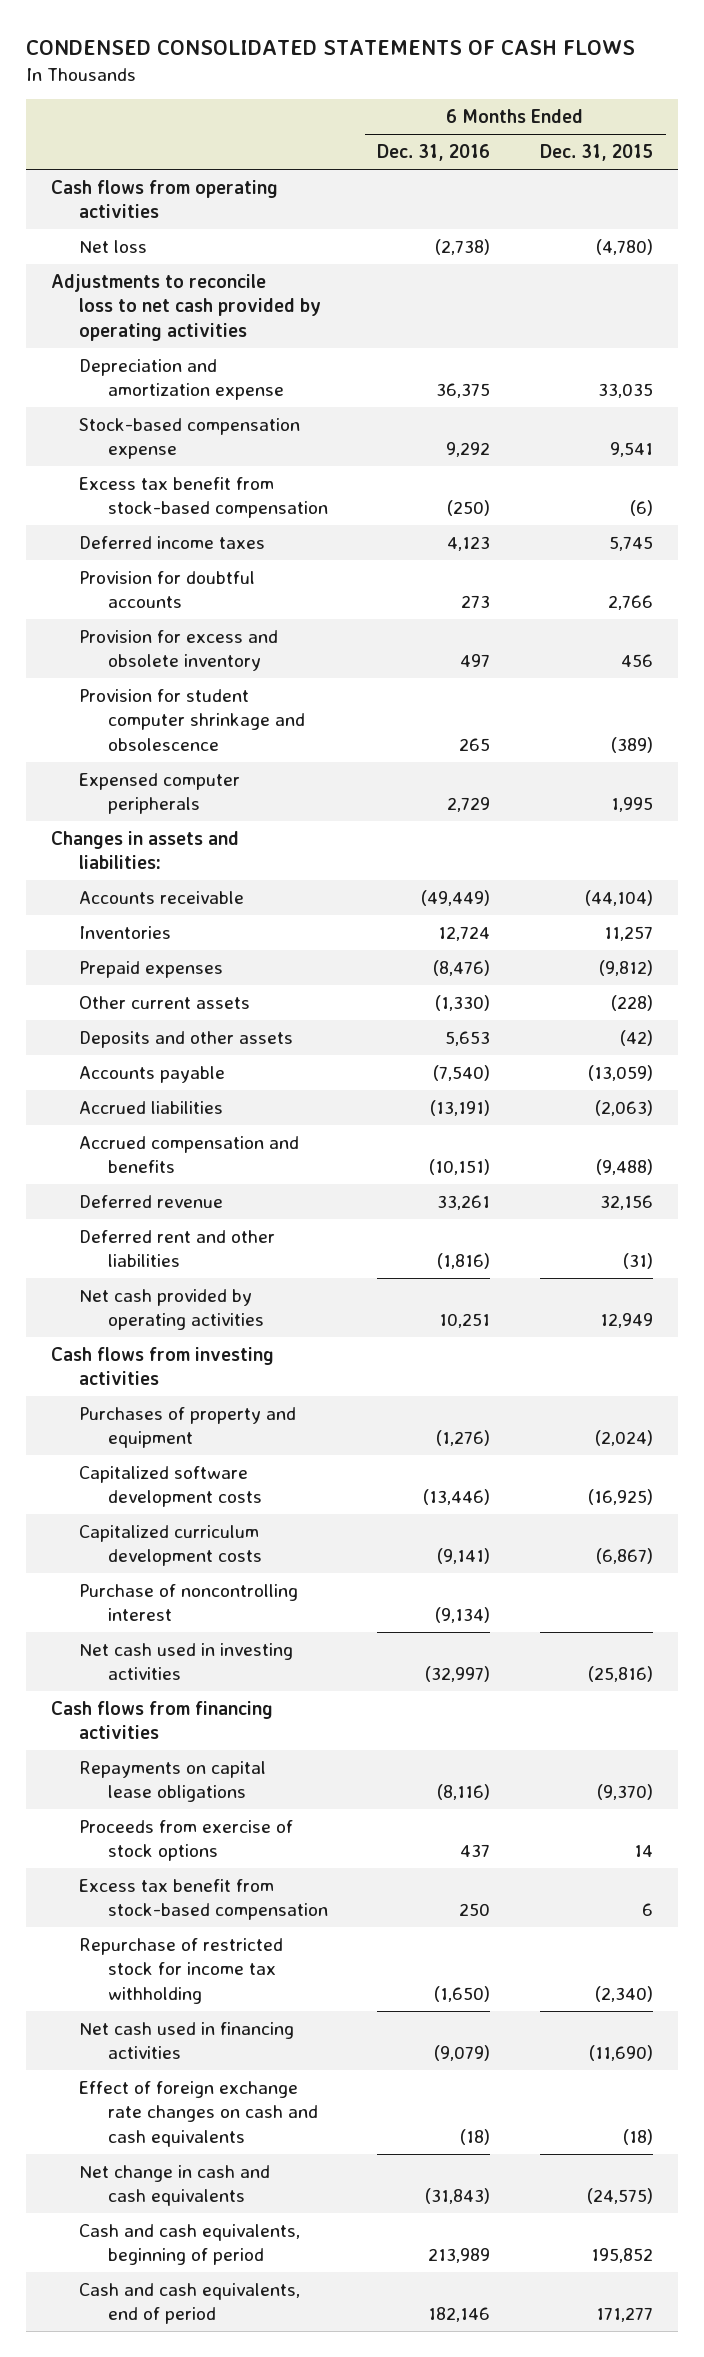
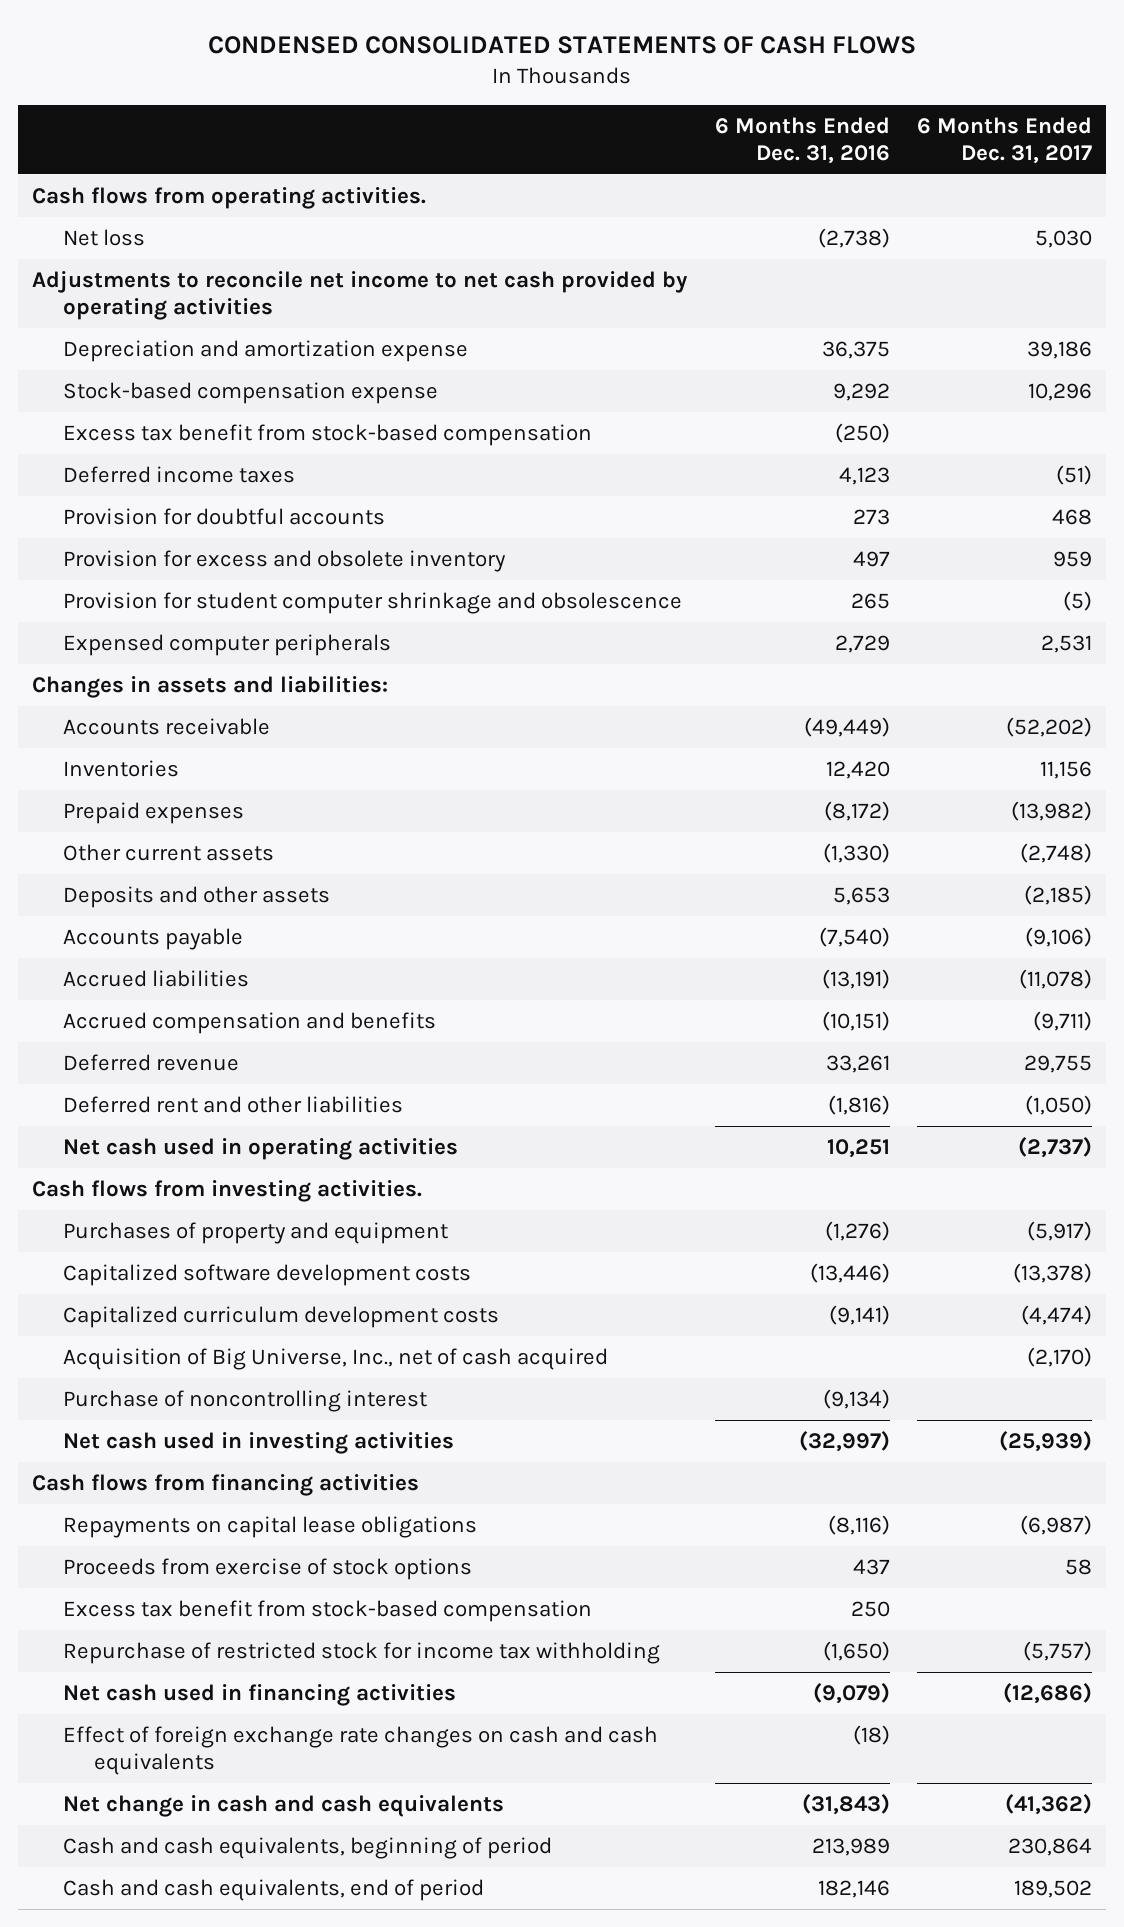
[540,144,654,162] Dec. 31, 2015 -> none
none -> [917,116,1093,164] 6 Months Ended Dec. 31, 2017
[50,179,278,219] Cash flows from operating activities -> [31,186,426,209] Cash flows from operating activities.
[50,273,322,341] Adjustments to reconcile loss to net cash provided by operating activities -> [31,270,688,320] Adjustments to reconcile net income to net cash provided by operating activities
[438,925,491,941] 12,724 -> [825,760,890,779] 12,420
[433,959,491,976] (8,476) -> [823,800,890,821] (8,172)
[79,1288,264,1331] Net cash provided by operating activities -> [62,1137,458,1160] Net cash used in operating activities
[50,1346,274,1386] Cash flows from investing activities -> [31,1179,422,1202] Cash flows from investing activities.
none -> [62,1347,608,1370] Acquisition of Big Universe, Inc., net of cash acquired

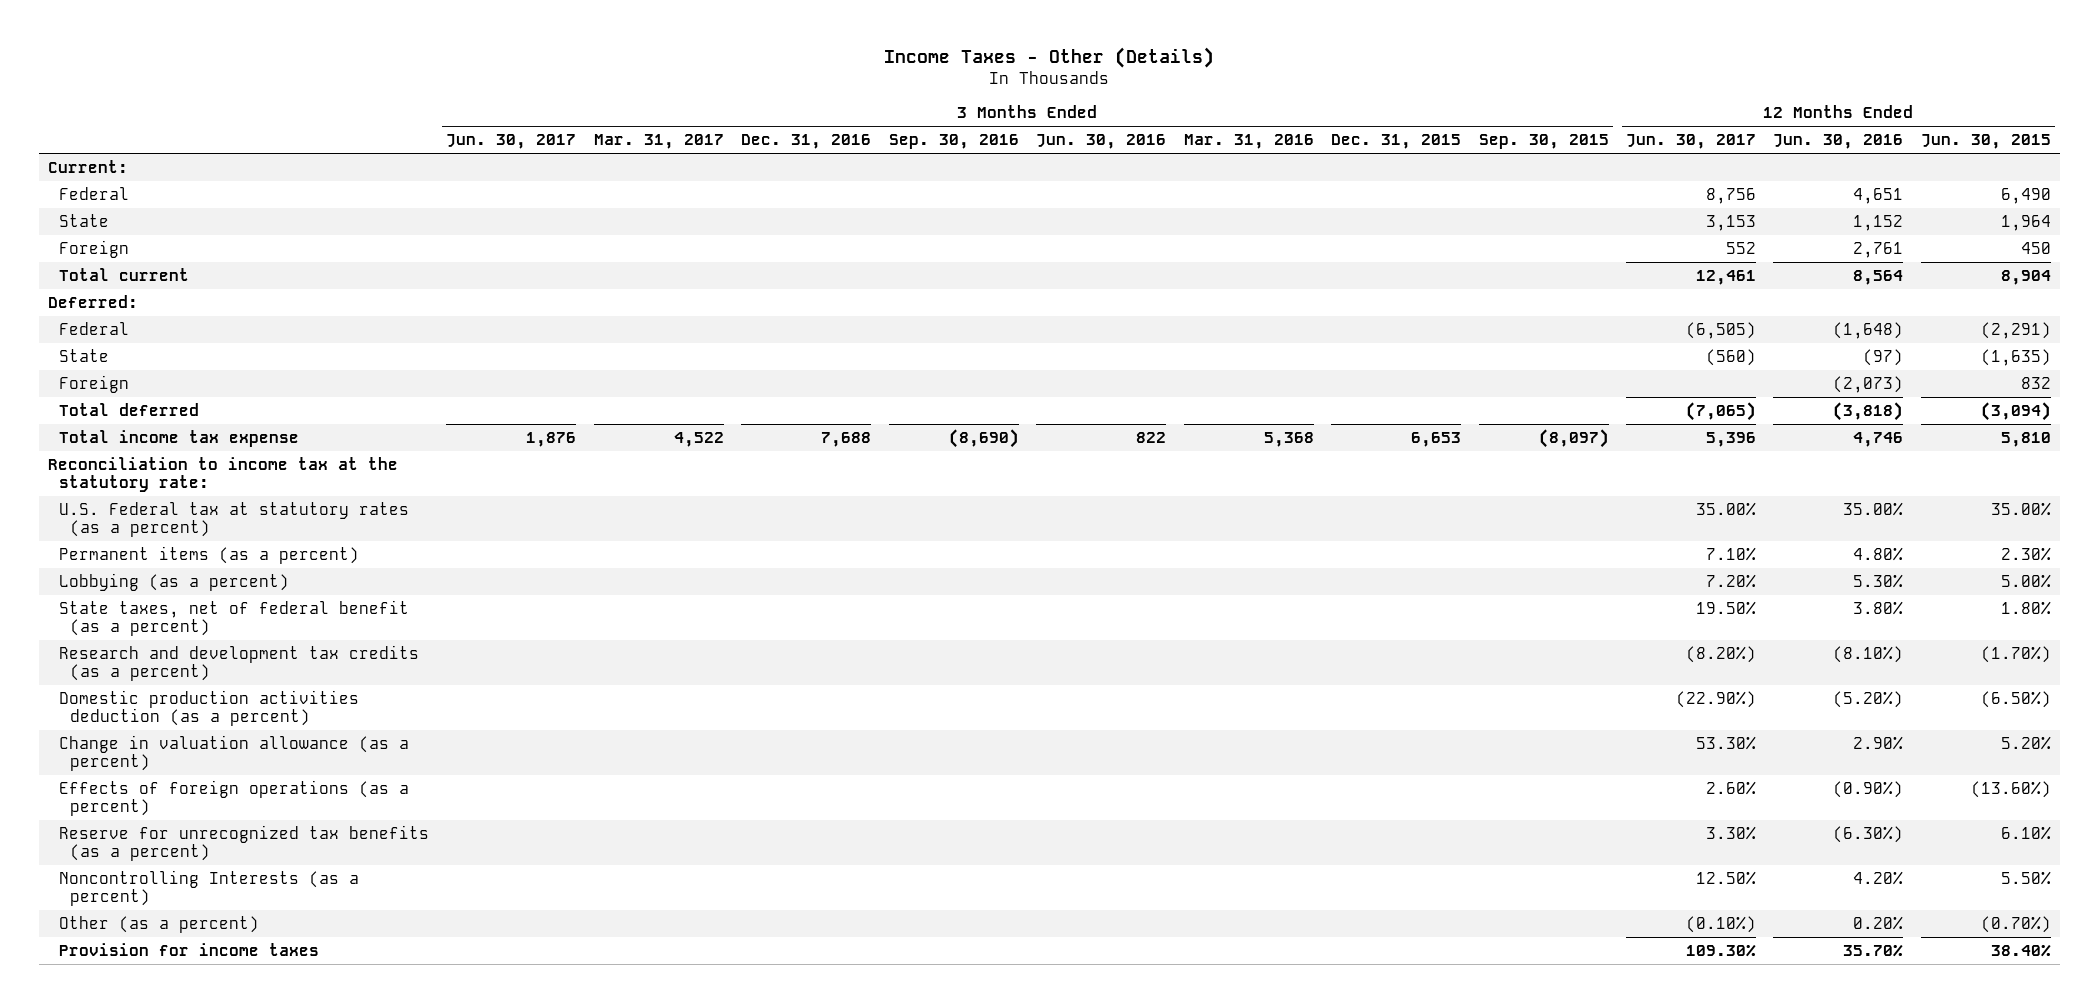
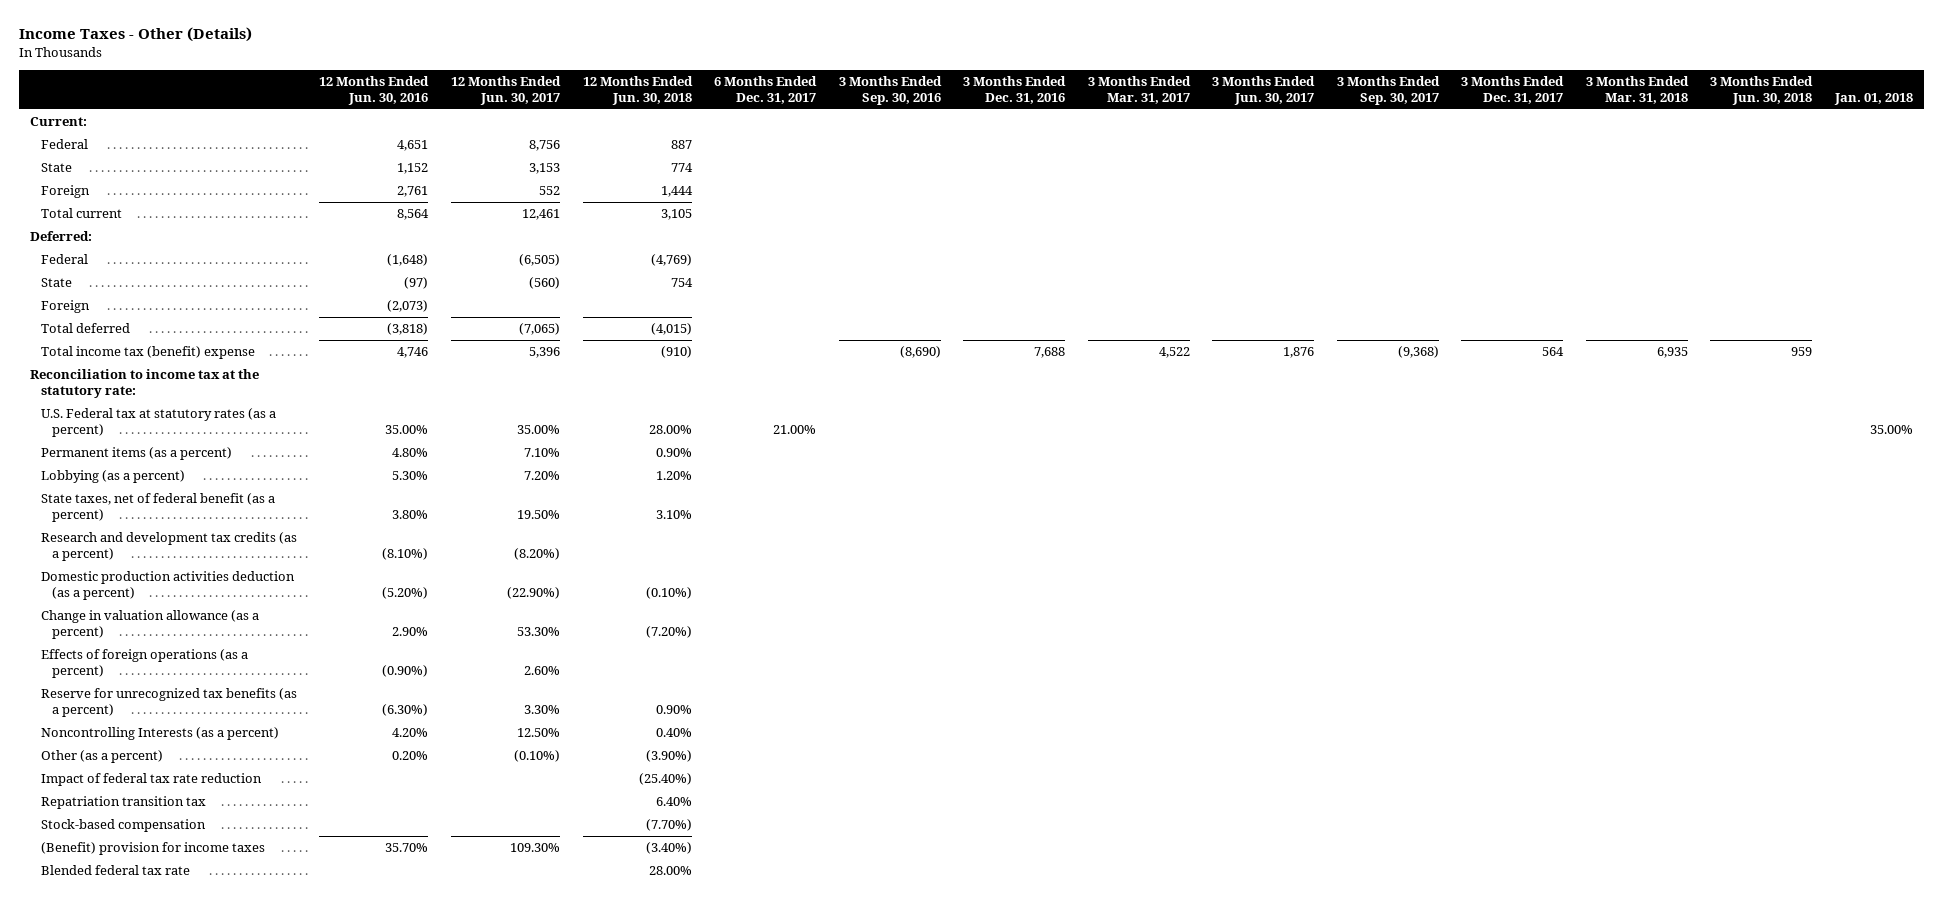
[1036,134,1167,150] Jun. 30, 2016 -> none
[1183,134,1314,150] Mar. 31, 2016 -> none
[1331,134,1462,150] Dec. 31, 2015 -> none
[1478,134,1609,150] Sep. 30, 2015 -> none
[1920,134,2051,150] Jun. 30, 2015 -> none
none -> [582,76,693,106] 12 Months Ended Jun. 30, 2018
none -> [714,76,818,105] 6 Months Ended Dec. 31, 2017
none -> [1336,76,1440,106] 3 Months Ended Sep. 30, 2017
none -> [1461,76,1565,105] 3 Months Ended Dec. 31, 2017
none -> [1585,76,1689,105] 3 Months Ended Mar. 31, 2018
none -> [1710,76,1814,106] 3 Months Ended Jun. 30, 2018
none -> [1833,93,1913,106] Jan. 01, 2018
[58,429,299,447] Total income tax expense -> [40,346,255,360] Total income tax (benefit) expense
none -> [40,773,262,787] Impact of federal tax rate reduction
none -> [40,796,206,810] Repatriation transition tax
none -> [40,819,206,833] Stock-based compensation
[58,942,319,956] Provision for income taxes -> [40,842,265,856] (Benefit) provision for income taxes
none -> [40,865,190,876] Blended federal tax rate

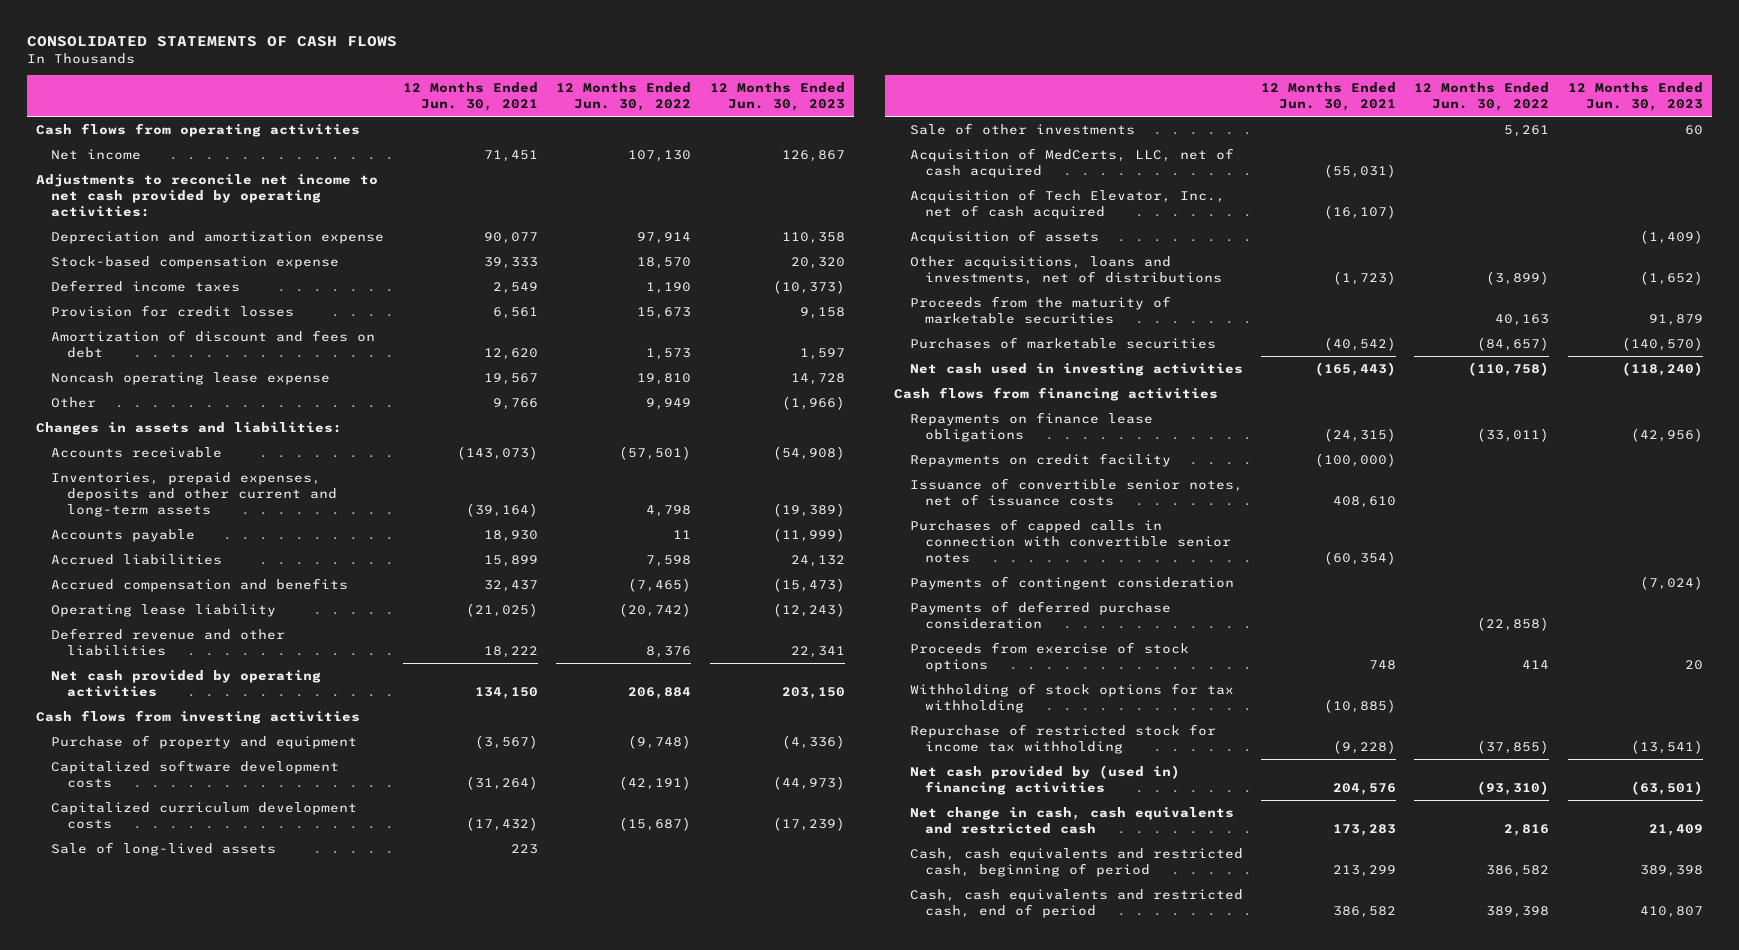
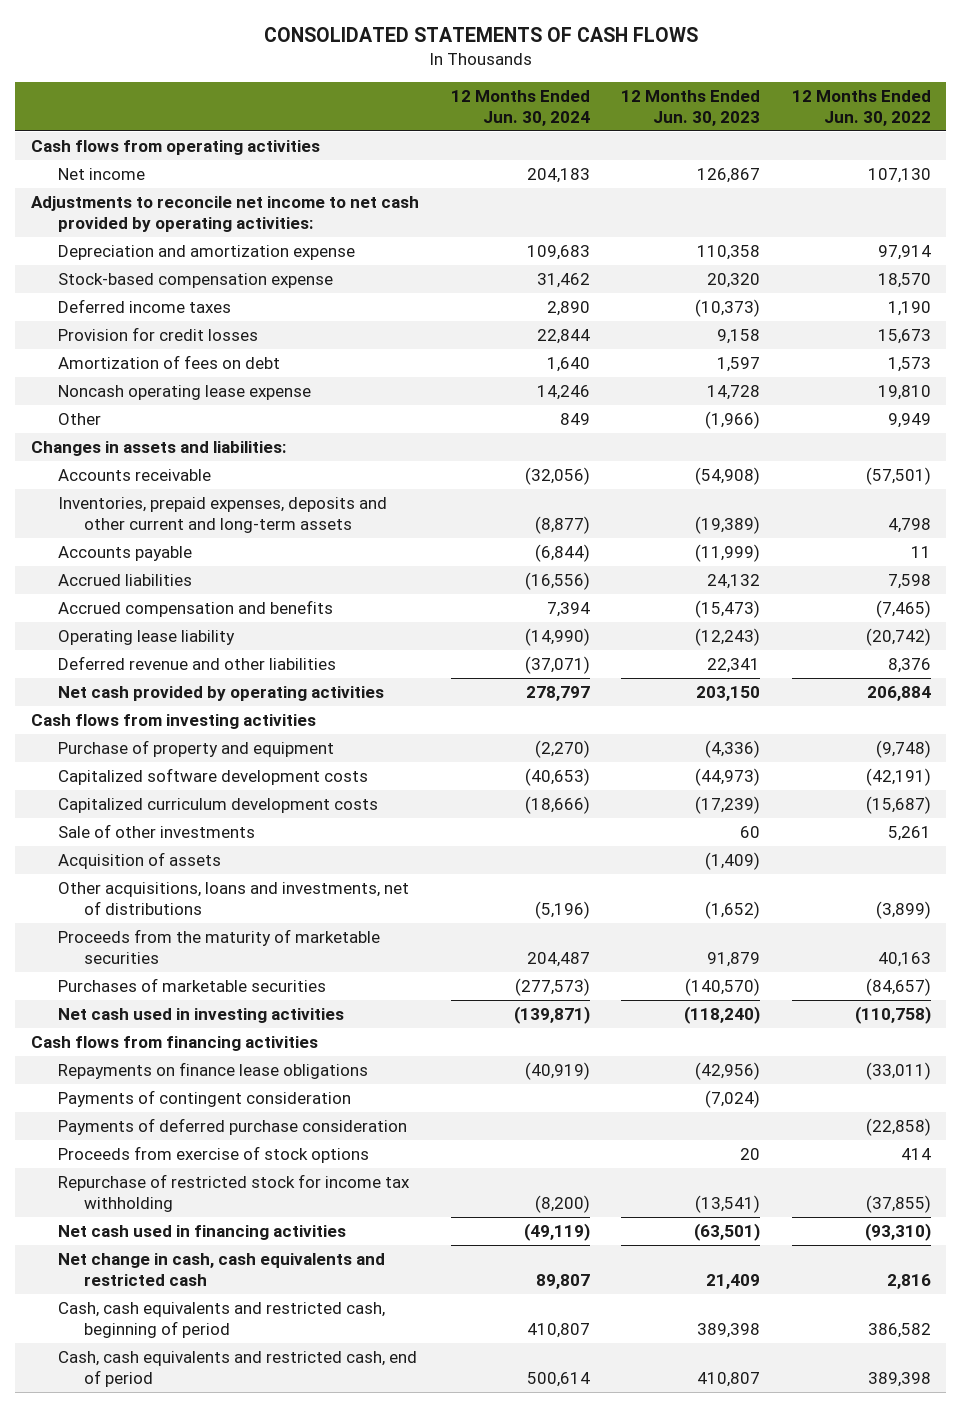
[402,81,538,111] 12 Months Ended Jun. 30, 2021 -> none
none -> [450,89,590,127] 12 Months Ended Jun. 30, 2024
[51,330,376,358] Amortization of discount and fees on debt -> [57,355,280,370] Amortization of fees on debt
[51,842,277,857] Sale of long-lived assets -> none
[909,148,1234,178] Acquisition of MedCerts, LLC, net of cash acquired -> none
[909,189,1225,219] Acquisition of Tech Elevator, Inc., net of cash acquired -> none
[909,453,1171,468] Repayments on credit facility -> none
[909,478,1243,506] Issuance of convertible senior notes, net of issuance costs -> none
[909,519,1232,563] Purchases of capped calls in connection with convertible senior notes -> none
[909,683,1234,713] Withholding of stock options for tax withholding -> none
[909,765,1180,795] Net cash provided by (used in) financing activities -> [57,1225,346,1241] Net cash used in financing activities

